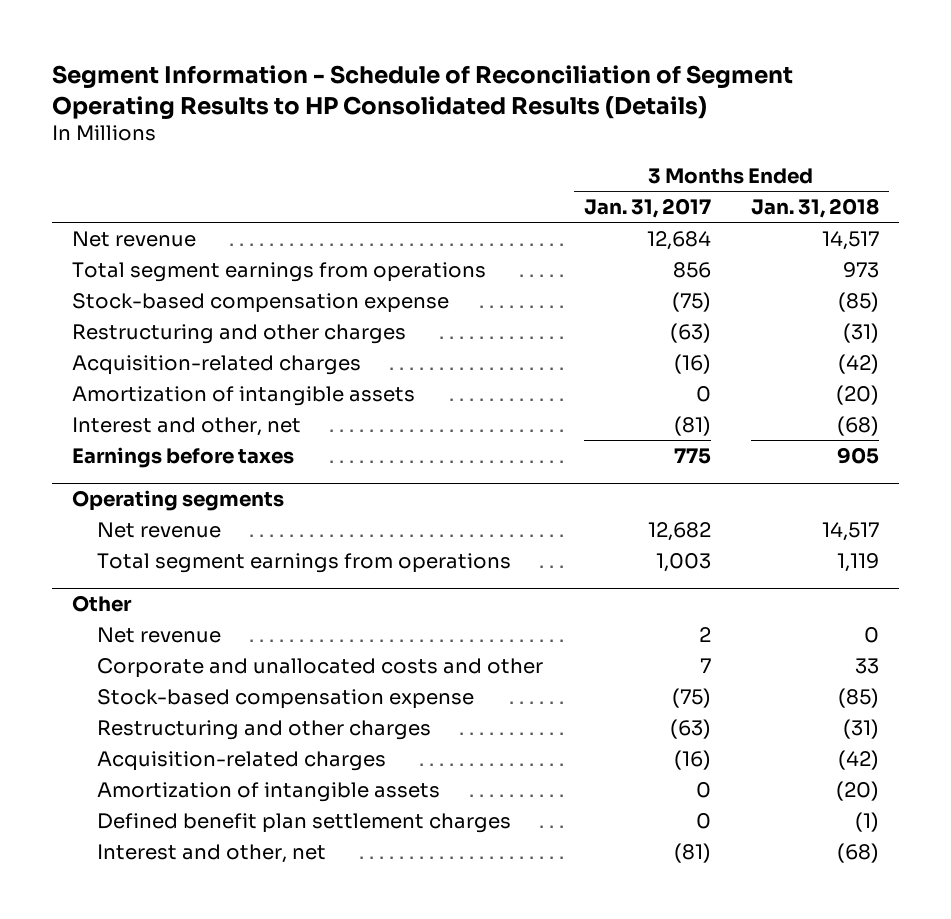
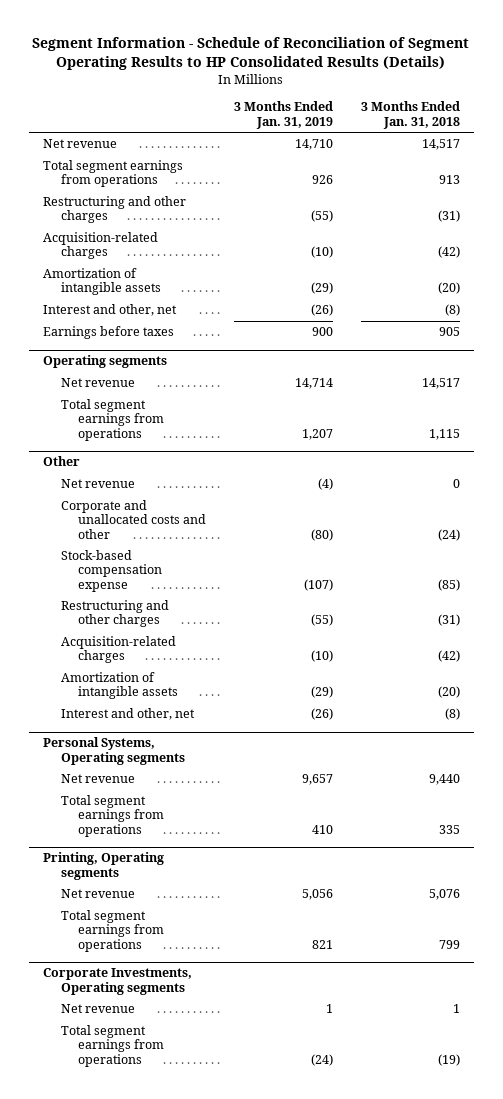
[583,197,711,218] Jan. 31, 2017 -> none
none -> [233,101,333,129] 3 Months Ended Jan. 31, 2019
[72,292,450,313] Stock-based compensation expense -> none
[842,261,879,278] 973 -> [438,175,460,185] 913
[836,415,879,436] (68) -> [444,304,460,317] (8)
[836,552,879,572] 1,119 -> [428,428,460,440] 1,115
[854,657,879,674] 33 -> [437,528,460,541] (24)
[97,812,512,833] Defined benefit plan settlement charges -> none
[836,842,879,863] (68) -> [444,708,460,721] (8)
none -> [43,737,185,765] Personal Systems, Operating segments
none -> [60,774,135,784] Net revenue
none -> [60,795,164,837] Total segment earnings from operations
none -> [43,852,165,880] Printing, Operating segments
none -> [60,889,135,899] Net revenue
none -> [60,910,164,952] Total segment earnings from operations
none -> [43,968,193,995] Corporate Investments, Operating segments
none -> [60,1004,135,1014] Net revenue
none -> [60,1025,164,1067] Total segment earnings from operations

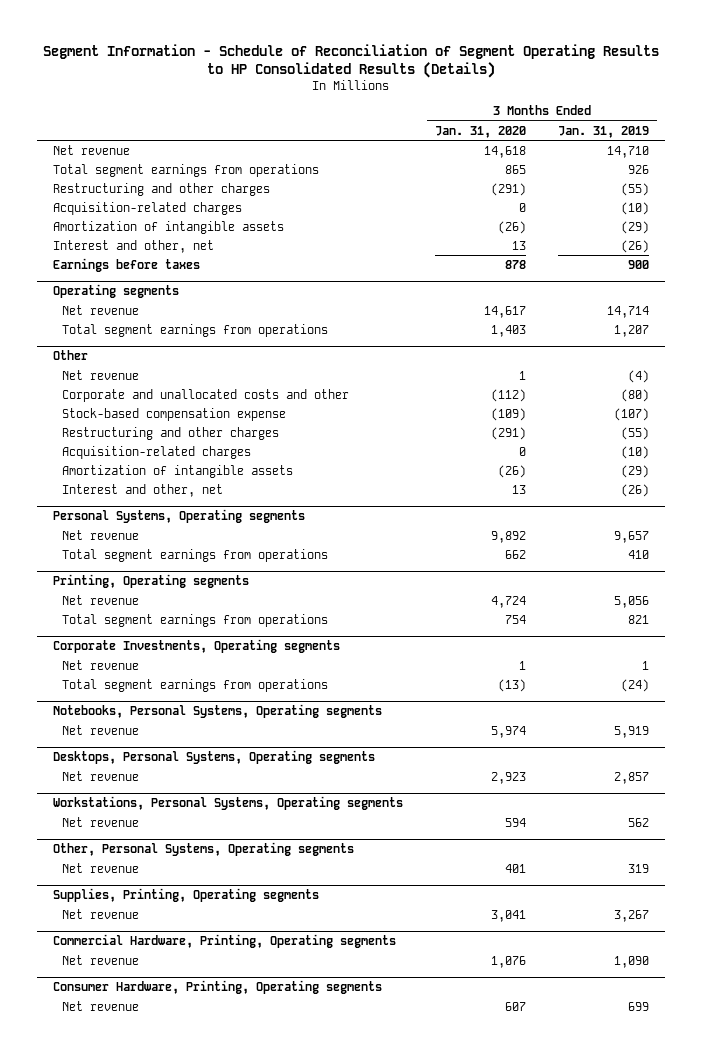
[360,101,460,129] 3 Months Ended Jan. 31, 2018 -> none
none -> [435,125,527,138] Jan. 31, 2020
none -> [53,704,383,719] Notebooks, Personal Systems, Operating segments
none -> [62,724,140,735] Net revenue
none -> [53,750,376,765] Desktops, Personal Systems, Operating segments
none -> [62,770,140,781] Net revenue
none -> [53,796,404,811] Workstations, Personal Systems, Operating segments
none -> [62,816,140,827] Net revenue
none -> [53,842,355,857] Other, Personal Systems, Operating segments
none -> [62,862,140,873] Net revenue
none -> [53,888,320,903] Supplies, Printing, Operating segments
none -> [62,908,140,919] Net revenue
none -> [53,934,397,949] Commercial Hardware, Printing, Operating segments
none -> [62,954,140,965] Net revenue
none -> [53,980,383,995] Consumer Hardware, Printing, Operating segments
none -> [62,1000,140,1011] Net revenue

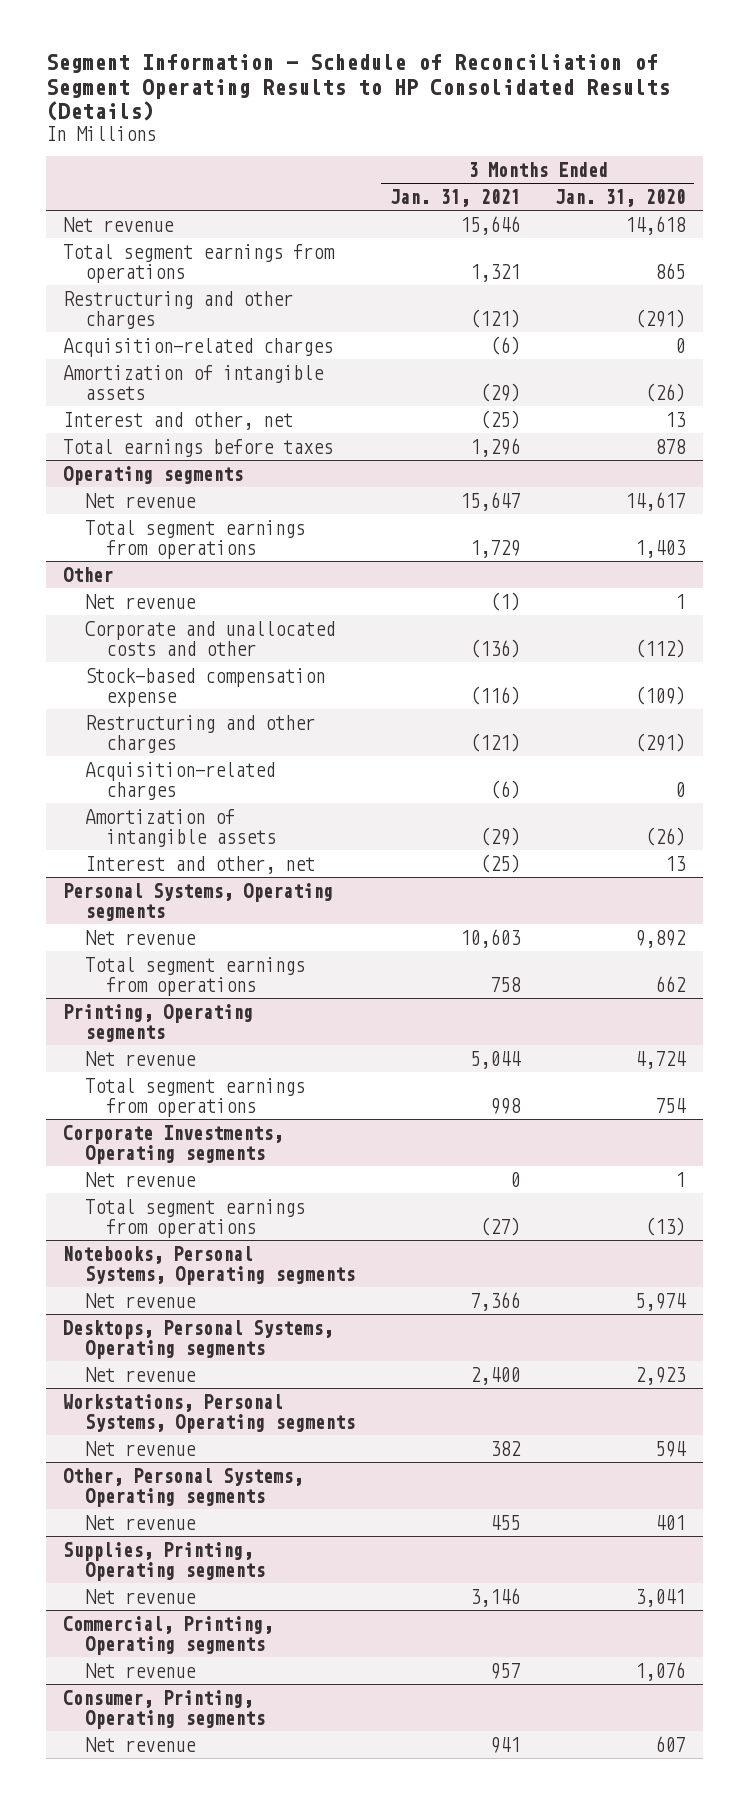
[557,125,649,138] Jan. 31, 2019 -> none
none -> [390,189,521,208] Jan. 31, 2021
[53,257,201,272] Earnings before taxes -> [63,438,334,457] Total earnings before taxes
[53,934,397,949] Commercial Hardware, Printing, Operating segments -> [63,1615,274,1656] Commercial, Printing, Operating segments
[53,980,383,995] Consumer Hardware, Printing, Operating segments -> [63,1689,265,1730] Consumer, Printing, Operating segments

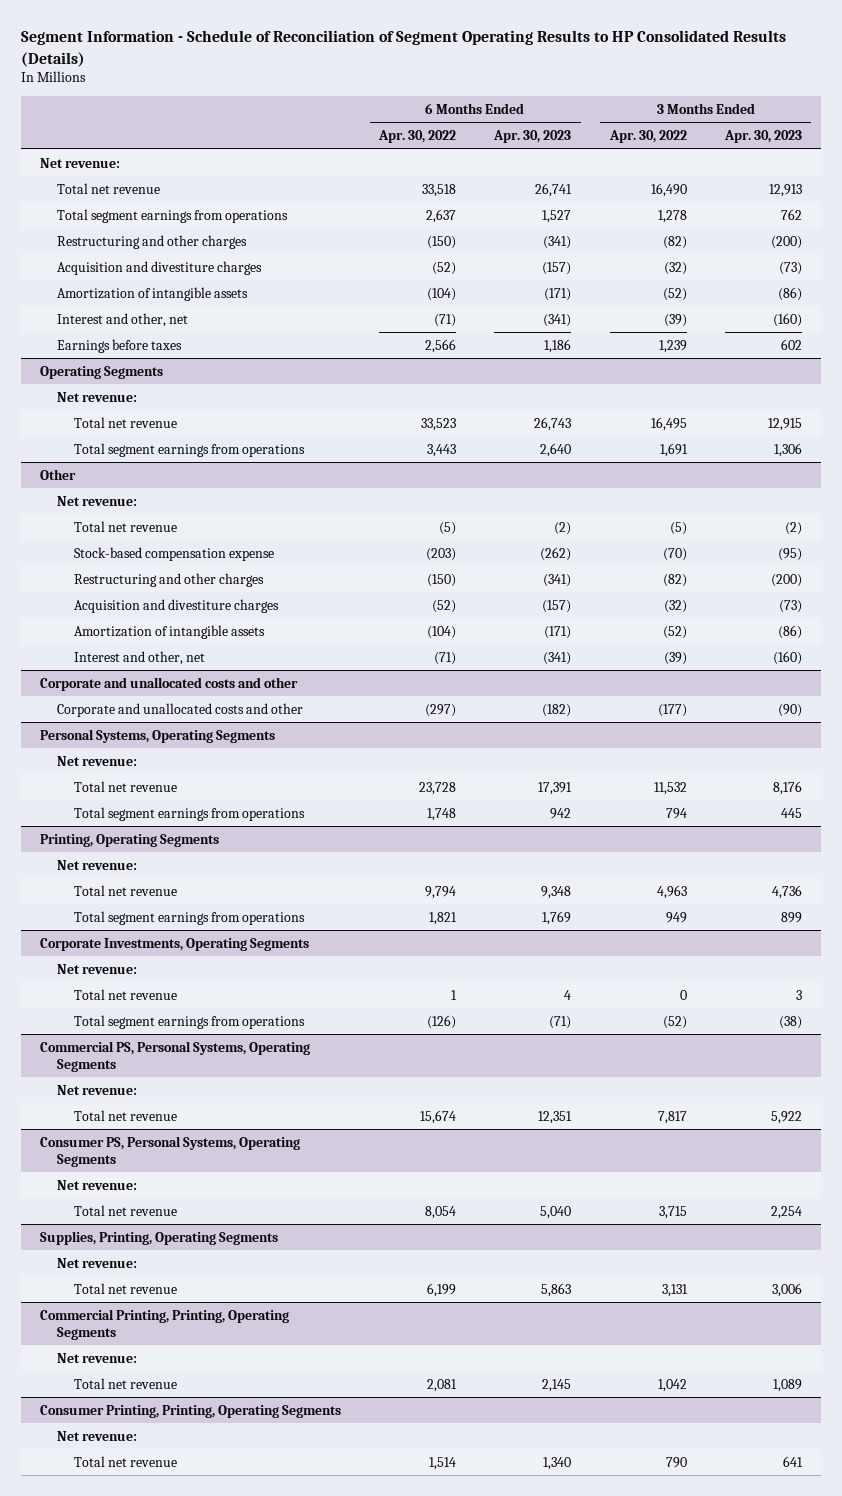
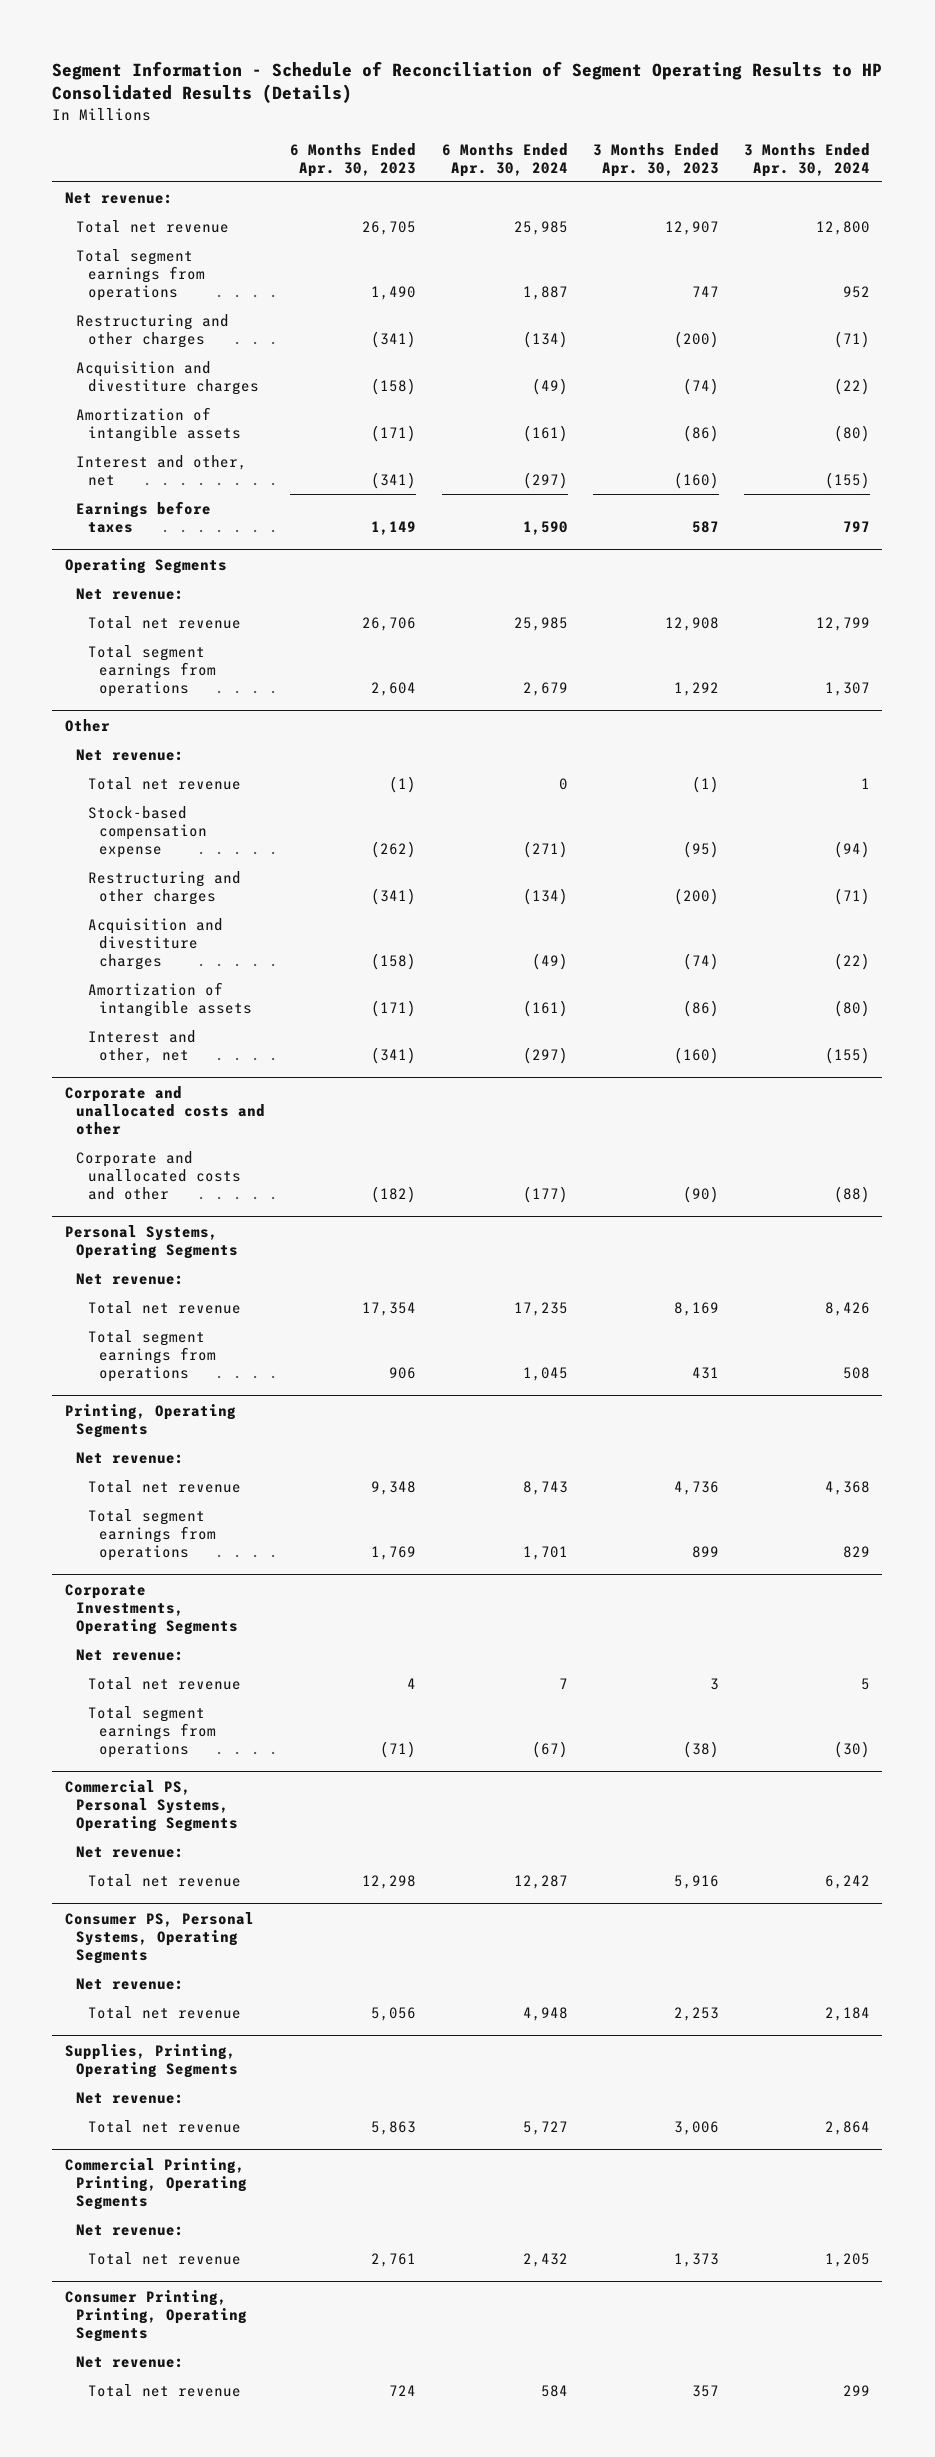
[378,129,457,143] Apr. 30, 2022 -> none
[608,129,687,143] Apr. 30, 2022 -> none
none -> [441,142,568,177] 6 Months Ended Apr. 30, 2024
none -> [743,142,870,177] 3 Months Ended Apr. 30, 2024
[535,182,573,197] 26,741 -> [362,220,417,235] 26,705
[768,183,802,197] 12,913 -> [664,220,719,235] 12,907
[542,209,572,223] 1,527 -> [371,285,417,300] 1,490
[780,208,802,220] 762 -> [691,285,719,297] 747
[542,261,572,275] (157) -> [371,377,417,395] (158)
[778,261,802,275] (73) -> [682,377,719,395] (74)
[544,338,572,353] 1,186 -> [371,520,417,535] 1,149
[780,338,802,350] 602 -> [691,520,719,533] 587
[534,416,572,431] 26,743 -> [362,616,417,631] 26,706
[767,417,802,431] 12,915 -> [664,616,719,631] 12,908
[540,442,572,457] 2,640 -> [371,681,417,696] 2,604
[773,442,802,457] 1,306 -> [673,681,719,696] 1,292
[554,521,572,535] (2) -> [389,775,417,793] (1)
[784,521,802,535] (2) -> [691,775,719,793] (1)
[542,599,572,613] (157) -> [371,952,417,970] (158)
[778,599,802,613] (73) -> [682,952,719,970] (74)
[538,781,573,795] 17,391 -> [362,1301,417,1316] 17,354
[772,780,802,795] 8,176 -> [673,1301,719,1316] 8,169
[550,807,572,819] 942 -> [389,1366,417,1379] 906
[780,807,802,818] 445 -> [691,1366,719,1379] 431
[538,1110,573,1124] 12,351 -> [362,1874,417,1889] 12,298
[770,1110,802,1124] 5,922 -> [673,1874,719,1889] 5,916
[540,1205,572,1219] 5,040 -> [371,2006,417,2021] 5,056
[770,1205,802,1219] 2,254 -> [673,2006,719,2021] 2,253
[542,1378,572,1392] 2,145 -> [371,2252,417,2267] 2,761
[772,1378,802,1392] 1,089 -> [673,2252,719,2267] 1,373
[543,1456,572,1470] 1,340 -> [389,2384,417,2396] 724
[782,1455,803,1467] 641 -> [691,2384,719,2397] 357

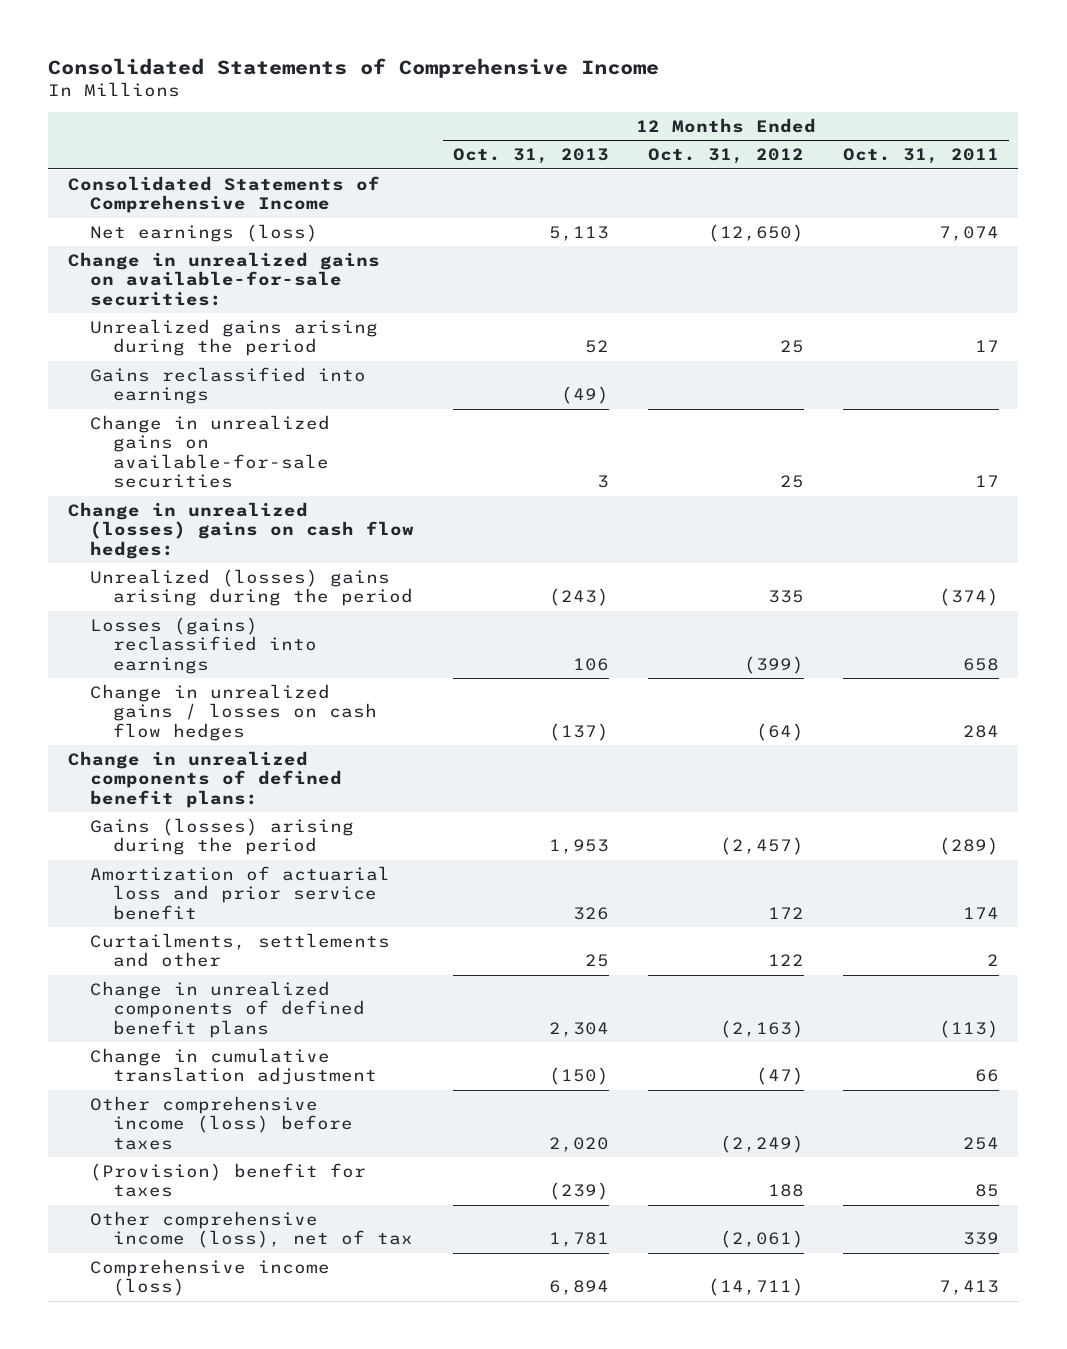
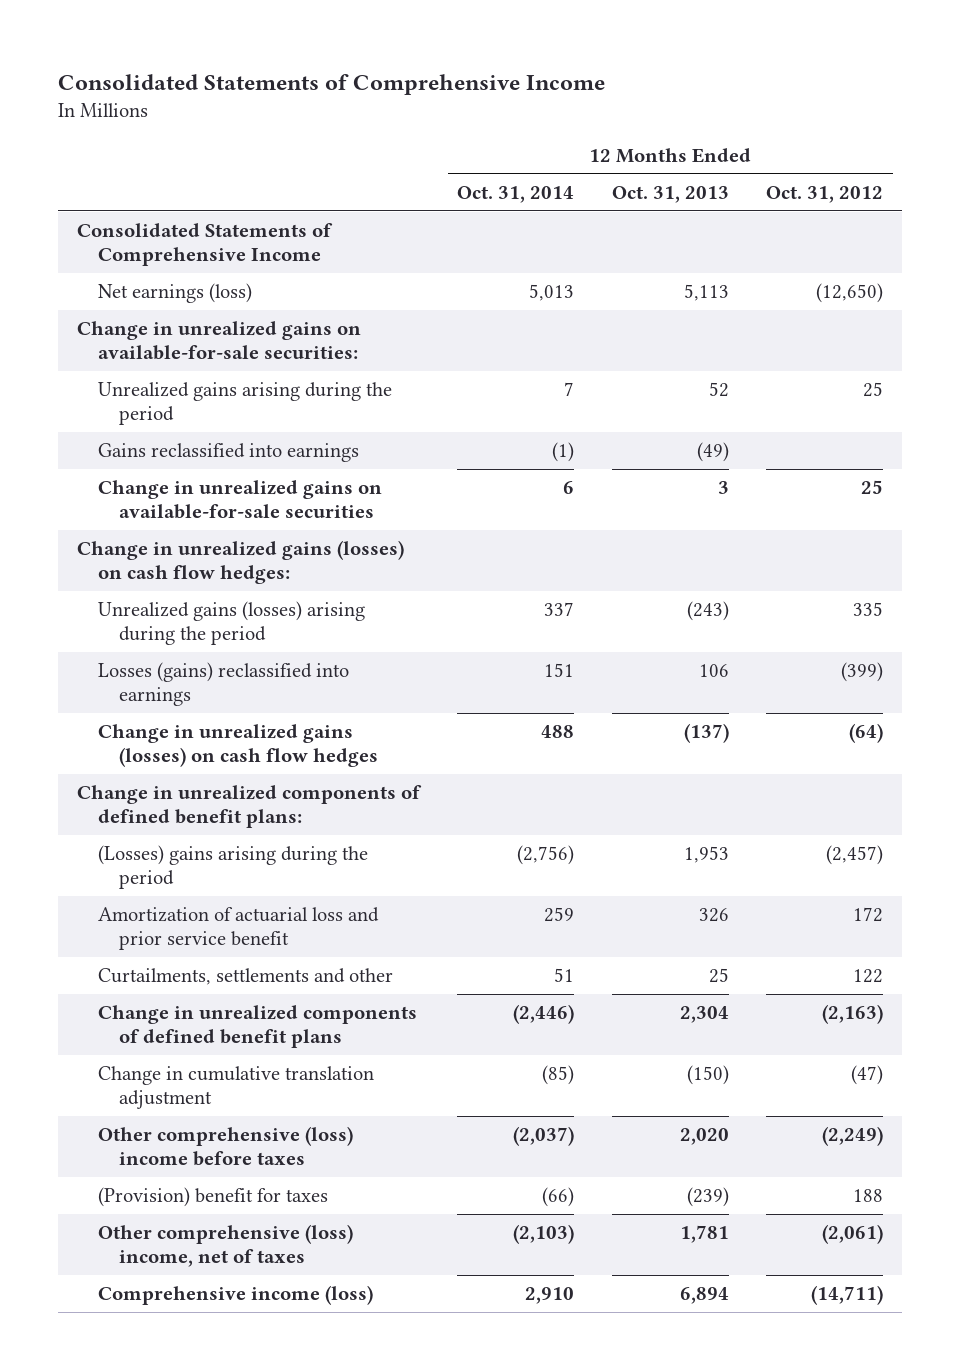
[842,148,999,165] Oct. 31, 2011 -> none
none -> [457,185,575,203] Oct. 31, 2014
[67,501,415,559] Change in unrealized (losses) gains on cash flow hedges: -> [76,539,404,585] Change in unrealized gains (losses) on cash flow hedges:
[90,568,414,607] Unrealized (losses) gains arising during the period -> [97,600,365,646] Unrealized gains (losses) arising during the period
[90,683,378,741] Change in unrealized gains / losses on cash flow hedges -> [97,723,379,768] Change in unrealized gains (losses) on cash flow hedges
[90,817,355,856] Gains (losses) arising during the period -> [97,844,368,890] (Losses) gains arising during the period
[90,1095,354,1150] Other comprehensive income (loss) before taxes -> [97,1125,353,1167] Other comprehensive (loss) income before taxes
[90,1210,414,1249] Other comprehensive income (loss), net of tax -> [97,1223,353,1268] Other comprehensive (loss) income, net of taxes

